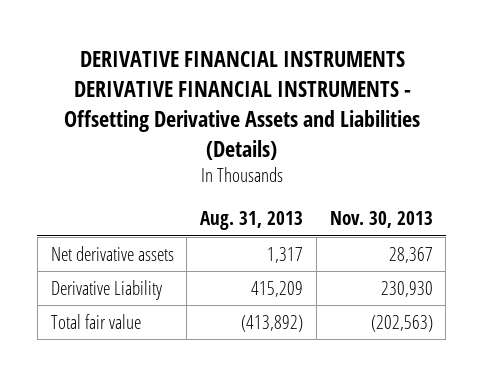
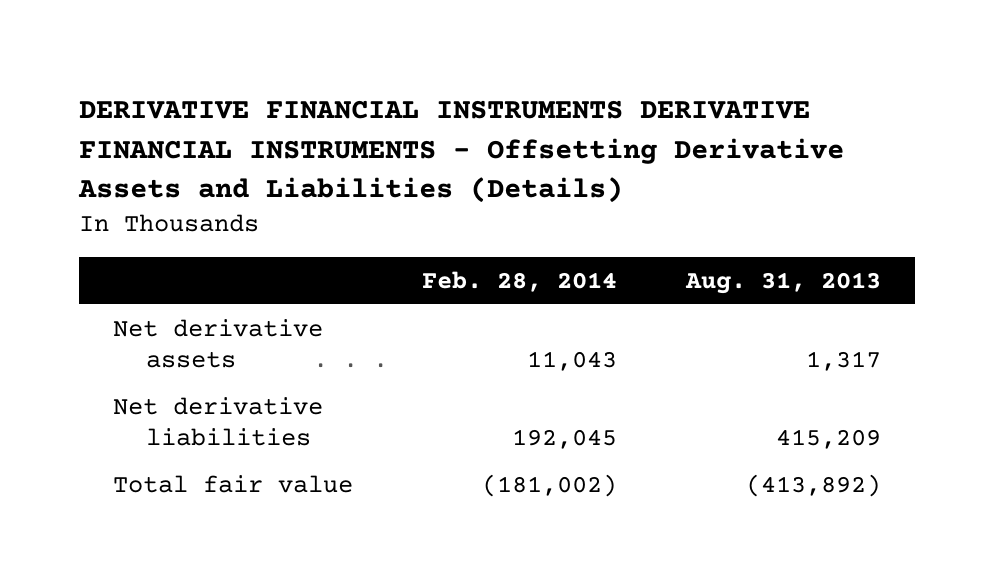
[329,211,433,229] Nov. 30, 2013 -> none
none -> [421,270,617,292] Feb. 28, 2014
[50,279,162,300] Derivative Liability -> [113,396,324,446] Net derivative liabilities

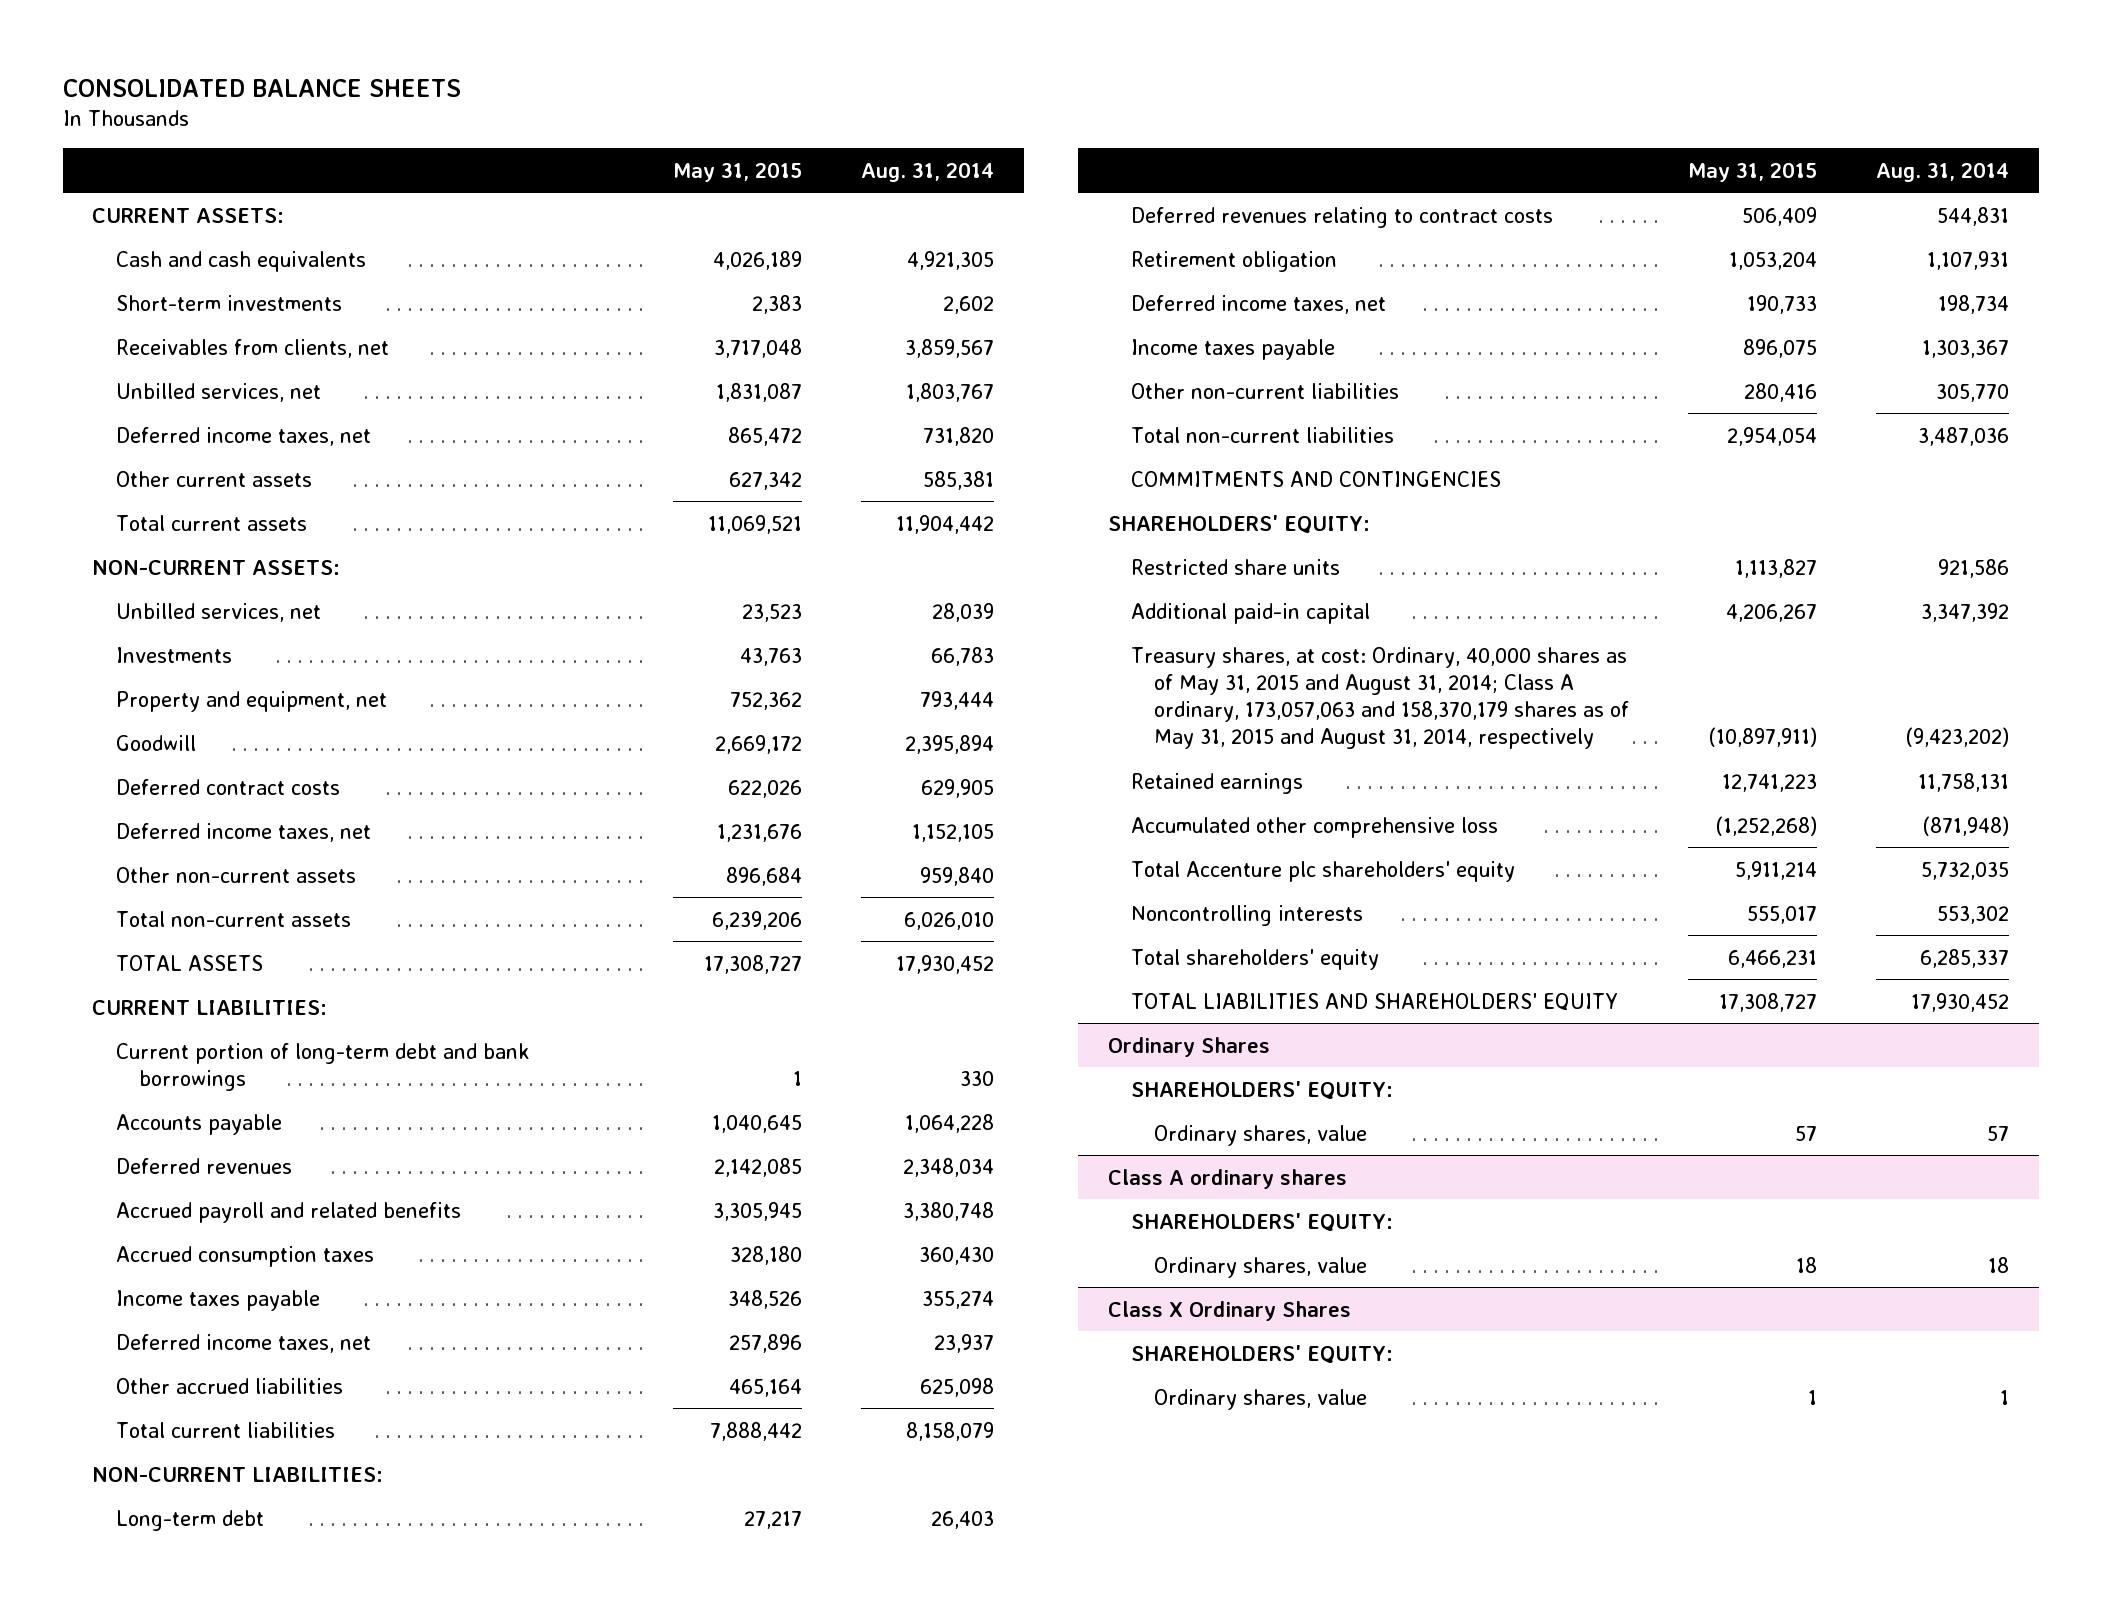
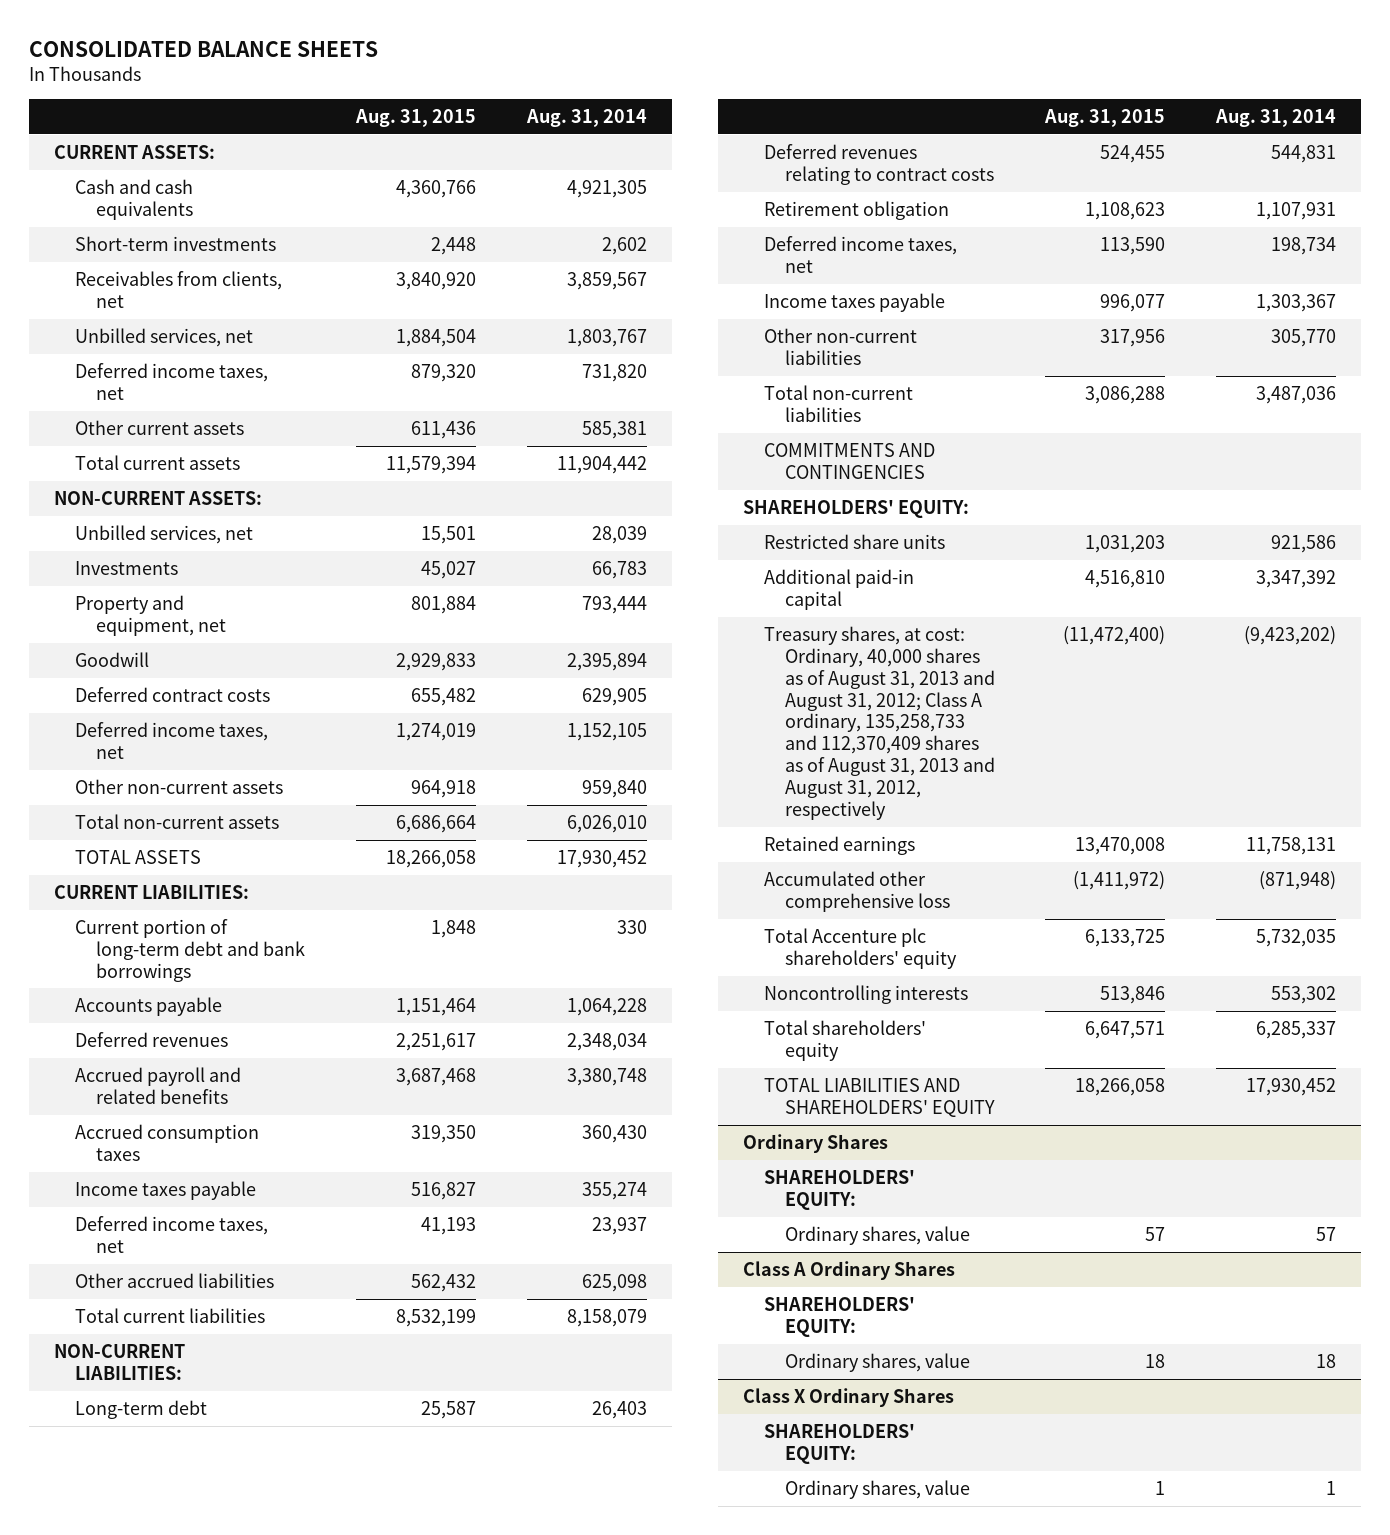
[673,161,803,182] May 31, 2015 -> none
none -> [355,109,477,128] Aug. 31, 2015
[1131,646,1630,749] Treasury shares, at cost: Ordinary, 40,000 shares as of May 31, 2015 and August 31, 2014; Class A ordinary, 173,057,063 and 158,370,179 shares as of May 31, 2015 and August 31, 2014, respectively -> [763,625,995,820] Treasury shares, at cost: Ordinary, 40,000 shares as of August 31, 2013 and August 31, 2012; Class A ordinary, 135,258,733 and 112,370,409 shares as of August 31, 2013 and August 31, 2012, respectively
[1107,1168,1347,1189] Class A ordinary shares -> [743,1260,956,1280] Class A Ordinary Shares

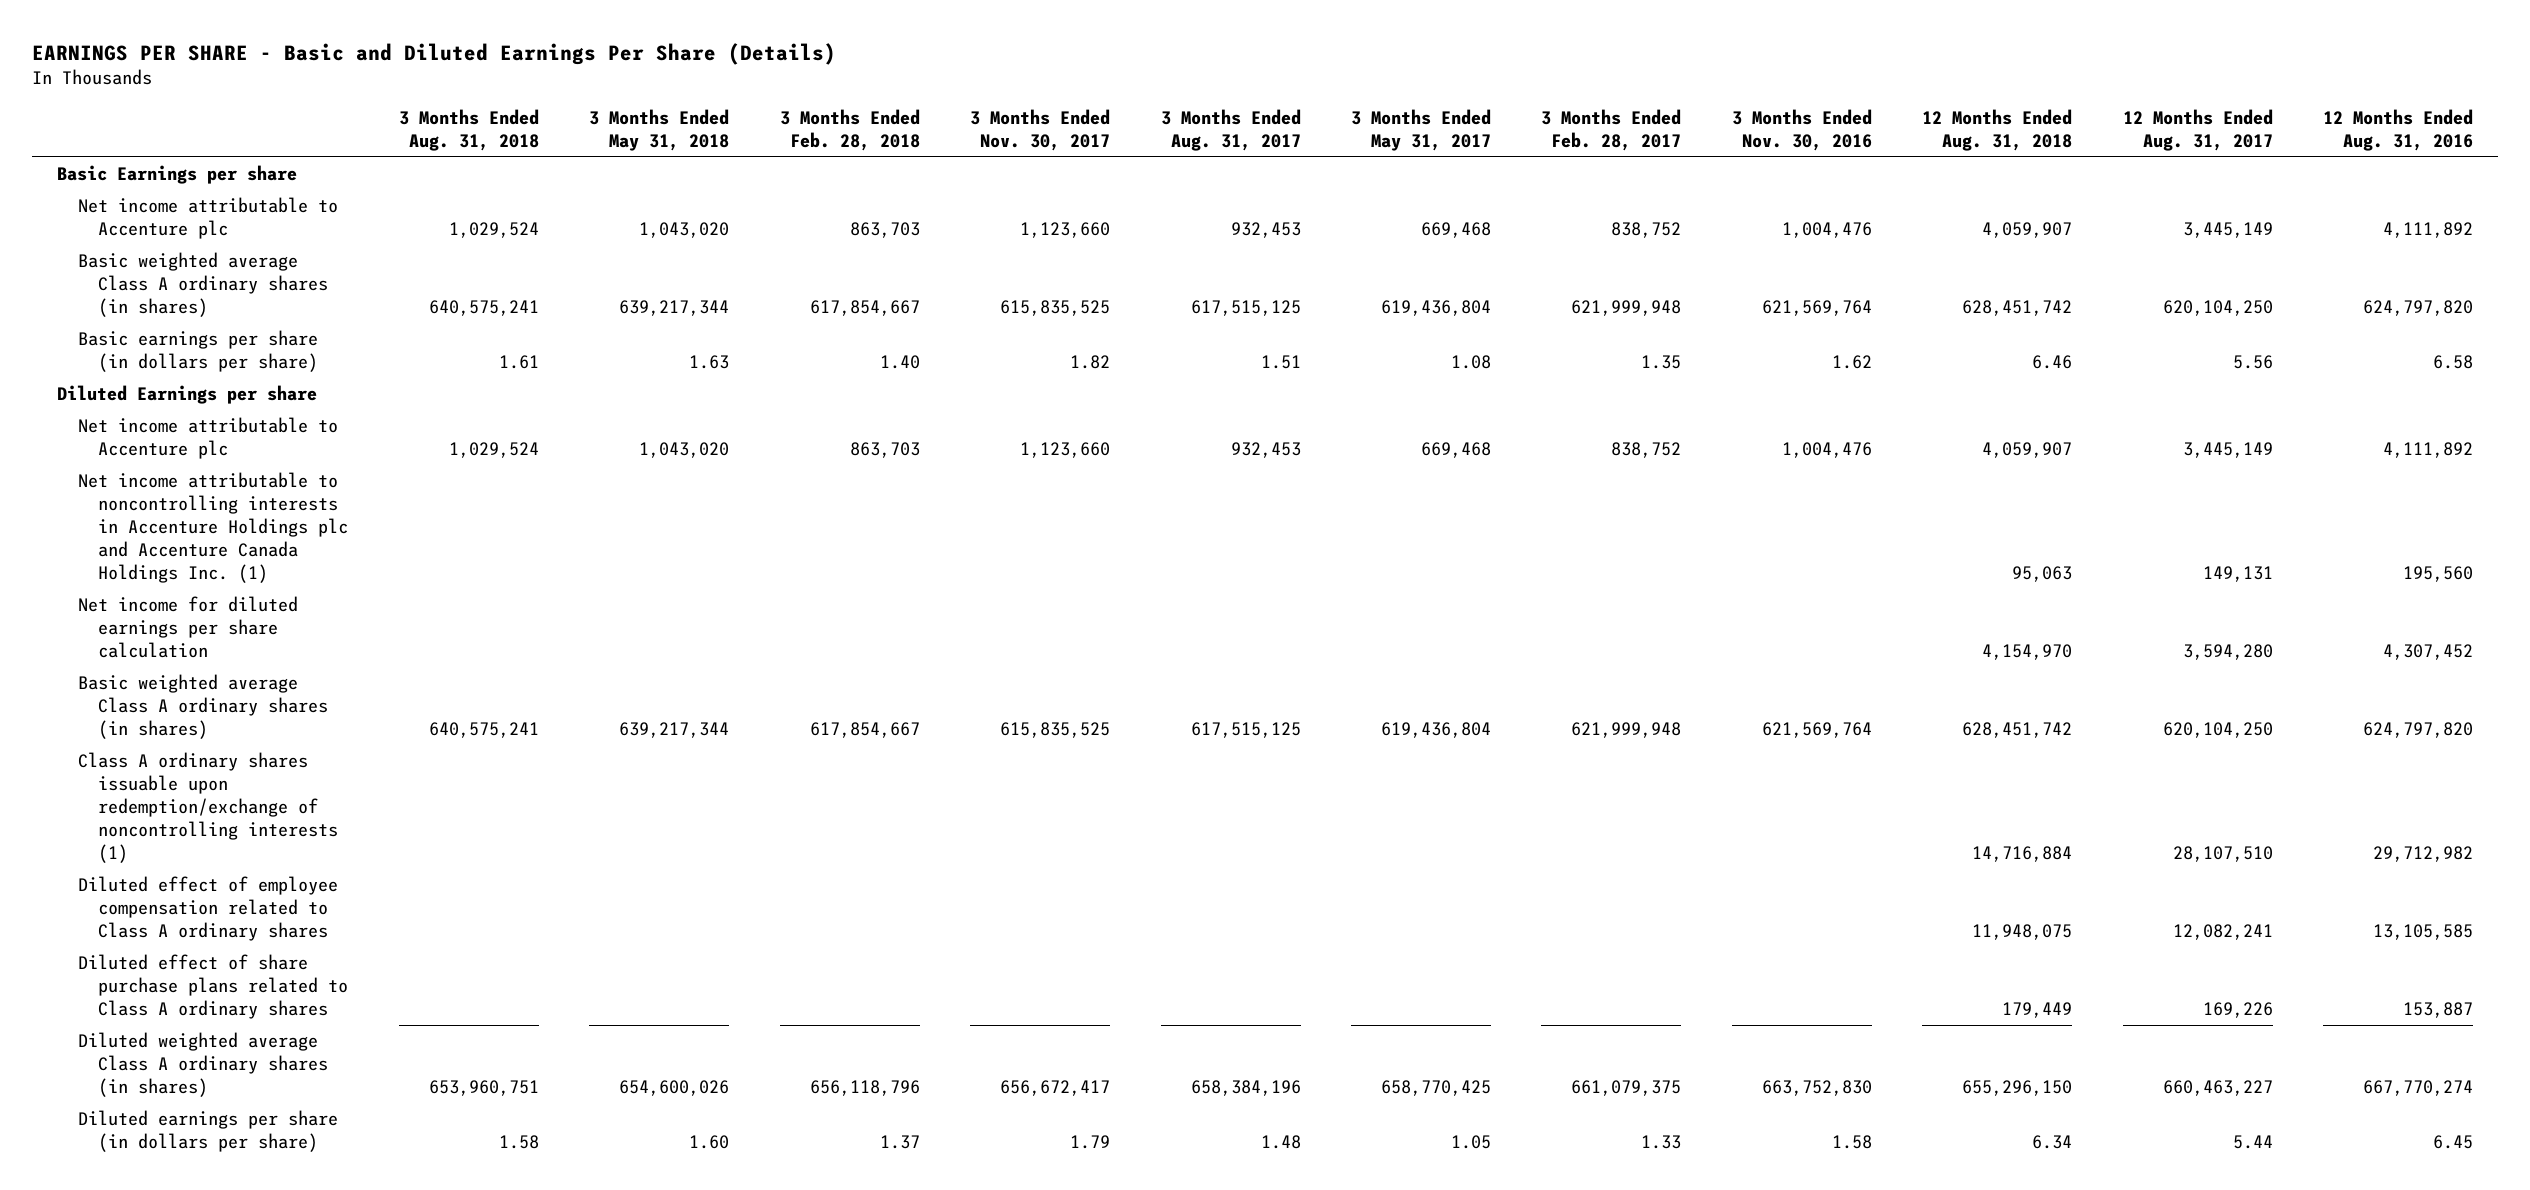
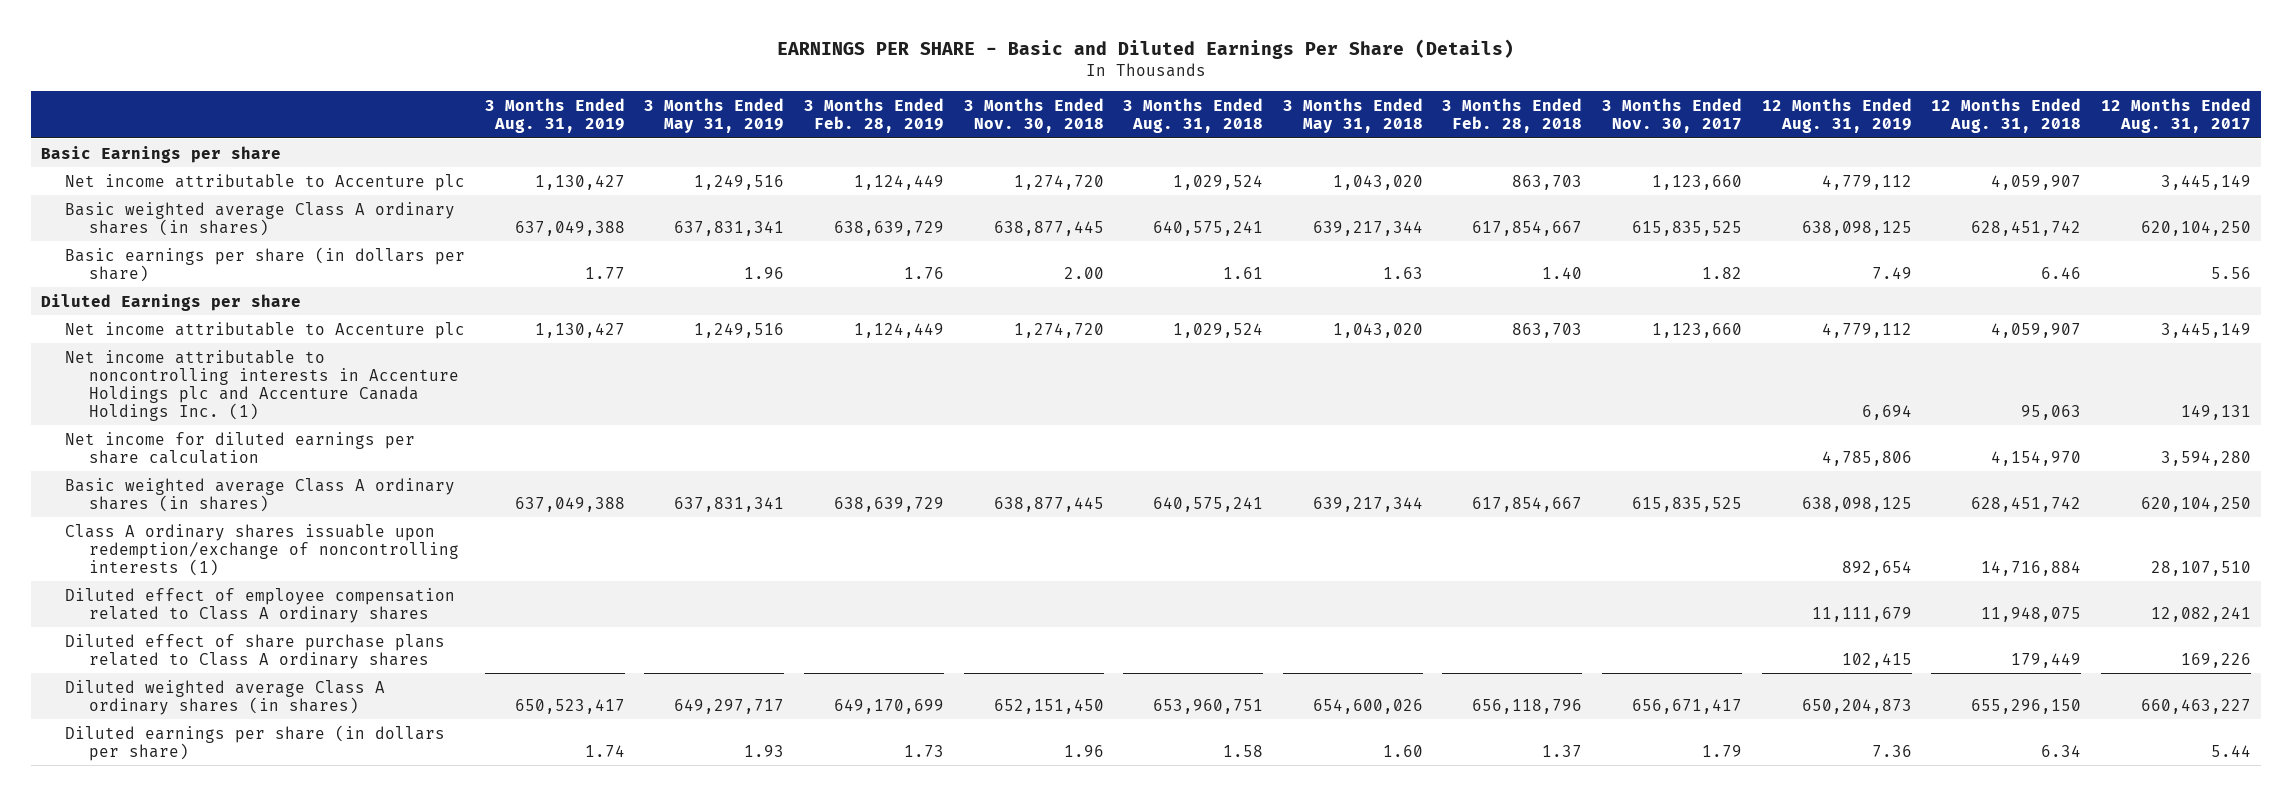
[1160,108,1301,151] 3 Months Ended Aug. 31, 2017 -> none
[1350,108,1491,151] 3 Months Ended May 31, 2017 -> none
[1541,108,1682,151] 3 Months Ended Feb. 28, 2017 -> none
[1731,108,1872,151] 3 Months Ended Nov. 30, 2016 -> none
[2323,108,2474,151] 12 Months Ended Aug. 31, 2016 -> none
none -> [484,97,625,133] 3 Months Ended Aug. 31, 2019
none -> [644,97,785,133] 3 Months Ended May 31, 2019
none -> [804,97,945,133] 3 Months Ended Feb. 28, 2019
none -> [963,97,1104,133] 3 Months Ended Nov. 30, 2018
none -> [1761,97,1912,133] 12 Months Ended Aug. 31, 2019
[1000,1080,1111,1097] 656,672,417 -> [1632,698,1743,714] 656,671,417

